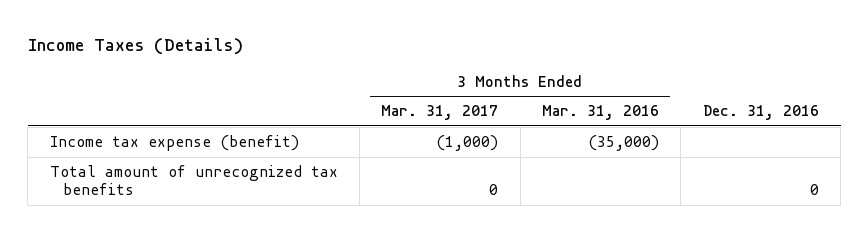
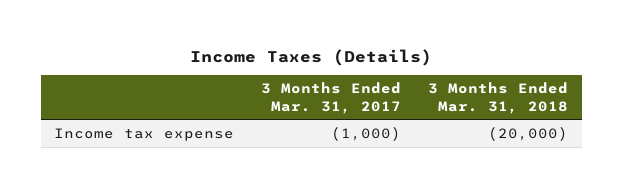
[542,105,660,121] Mar. 31, 2016 -> none
[702,105,819,121] Dec. 31, 2016 -> none
none -> [428,82,569,114] 3 Months Ended Mar. 31, 2018
[49,165,338,196] Total amount of unrecognized tax benefits -> none
[49,135,299,152] Income tax expense (benefit) -> [54,128,235,142] Income tax expense

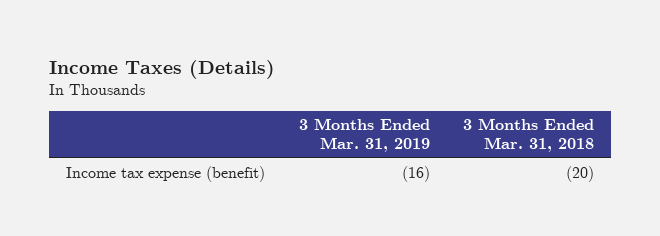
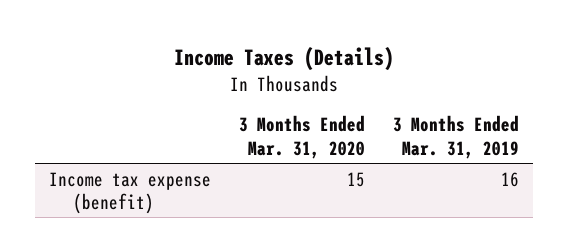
[463,118,595,153] 3 Months Ended Mar. 31, 2018 -> none
none -> [238,115,365,160] 3 Months Ended Mar. 31, 2020
[401,166,430,183] (16) -> [500,171,519,187] 16

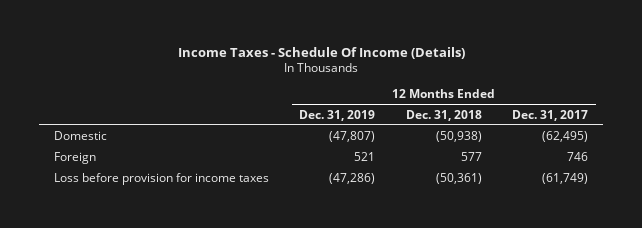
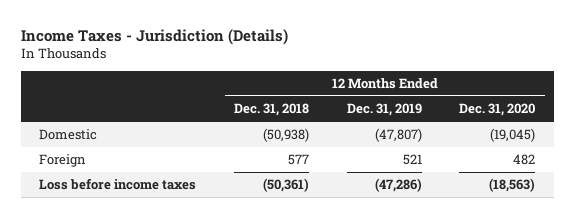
[178,46,466,59] Income Taxes - Schedule Of Income (Details) -> [20,28,288,45] Income Taxes - Jurisdiction (Details)
[512,109,589,121] Dec. 31, 2017 -> none
none -> [459,103,536,117] Dec. 31, 2020
[53,173,269,186] Loss before provision for income taxes -> [39,178,197,191] Loss before income taxes

